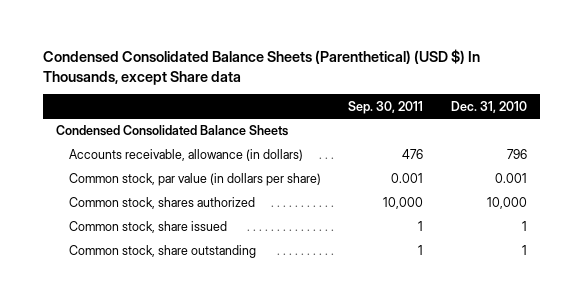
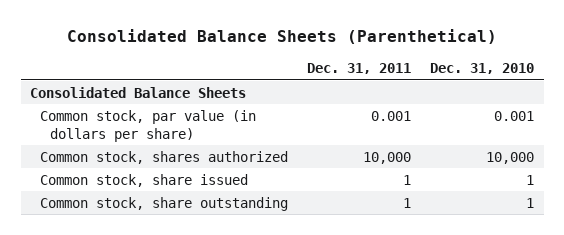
[42,49,480,85] Condensed Consolidated Balance Sheets (Parenthetical) (USD $) In Thousands, except Share data -> [67,29,498,45] Consolidated Balance Sheets (Parenthetical)
[348,100,424,114] Sep. 30, 2011 -> none
none -> [307,63,412,75] Dec. 31, 2011
[68,149,303,162] Accounts receivable, allowance (in dollars) -> none
[56,125,289,137] Condensed Consolidated Balance Sheets -> [30,86,247,98] Consolidated Balance Sheets

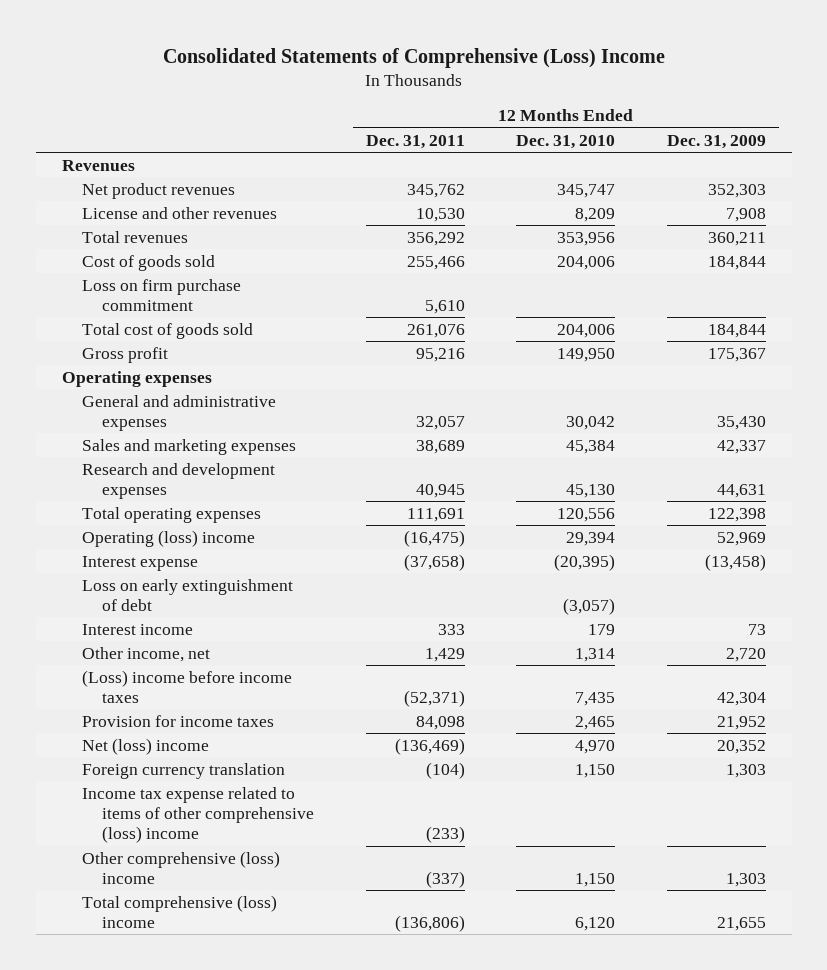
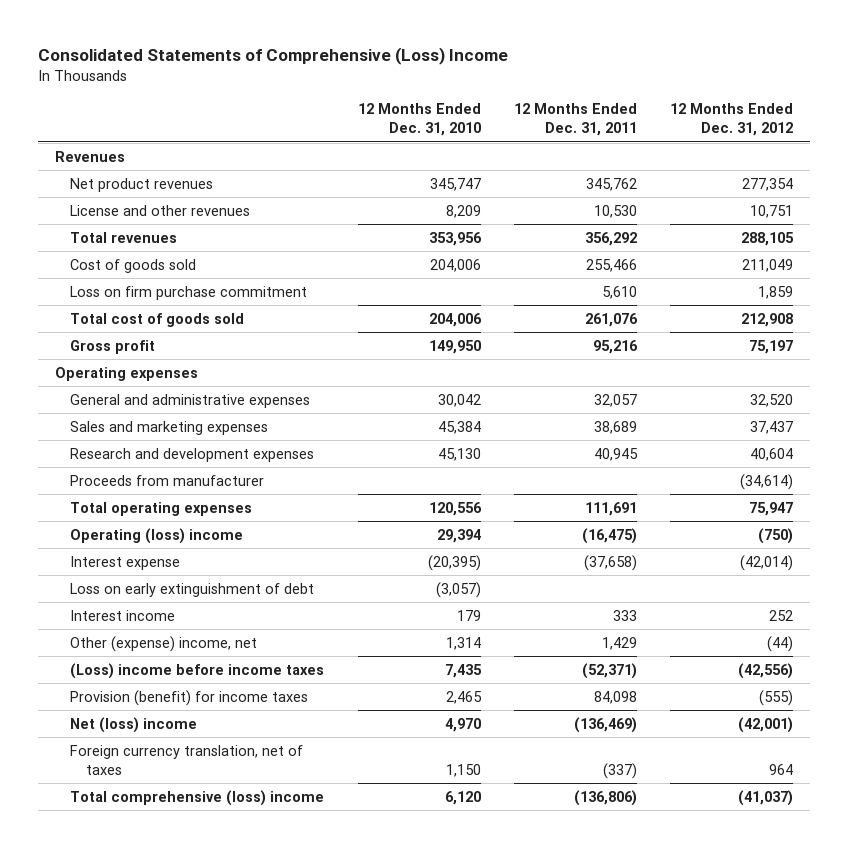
[666,134,766,149] Dec. 31, 2009 -> none
none -> [670,103,794,137] 12 Months Ended Dec. 31, 2012
none -> [70,474,265,486] Proceeds from manufacturer
[81,646,210,662] Other income, net -> [70,635,258,652] Other (expense) income, net
[81,714,274,727] Provision for income taxes -> [70,689,309,706] Provision (benefit) for income taxes
[81,762,285,779] Foreign currency translation -> none
[81,786,315,843] Income tax expense related to items of other comprehensive (loss) income -> none
[81,850,280,884] Other comprehensive (loss) income -> [70,744,304,775] Foreign currency translation, net of taxes

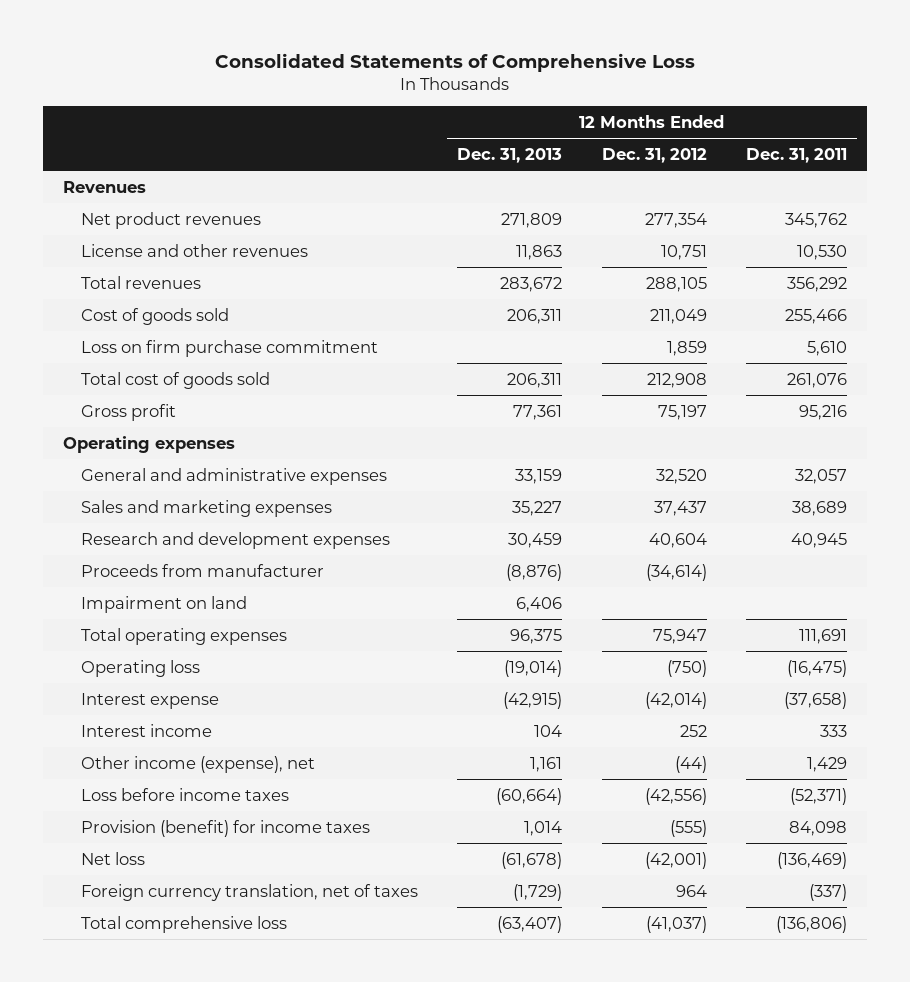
[38,46,509,65] Consolidated Statements of Comprehensive (Loss) Income -> [214,53,695,73] Consolidated Statements of Comprehensive Loss
[357,103,481,137] 12 Months Ended Dec. 31, 2010 -> none
none -> [457,147,563,163] Dec. 31, 2013
none -> [80,595,247,613] Impairment on land
[70,527,244,544] Operating (loss) income -> [80,659,200,677] Operating loss
[70,582,315,597] Loss on early extinguishment of debt -> none
[70,635,258,652] Other (expense) income, net -> [80,755,315,773] Other income (expense), net
[70,662,325,679] (Loss) income before income taxes -> [80,787,289,801] Loss before income taxes
[70,716,198,733] Net (loss) income -> [80,851,145,865] Net loss
[70,789,325,806] Total comprehensive (loss) income -> [80,915,287,933] Total comprehensive loss

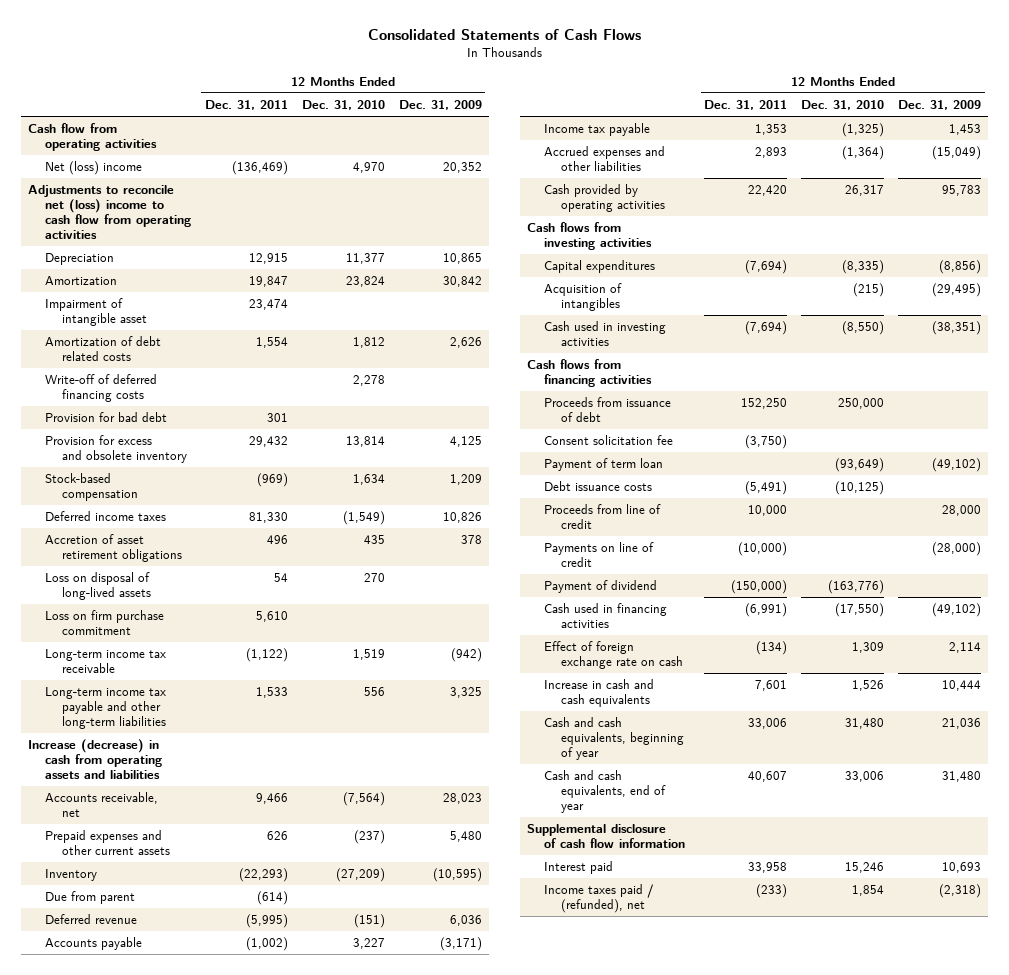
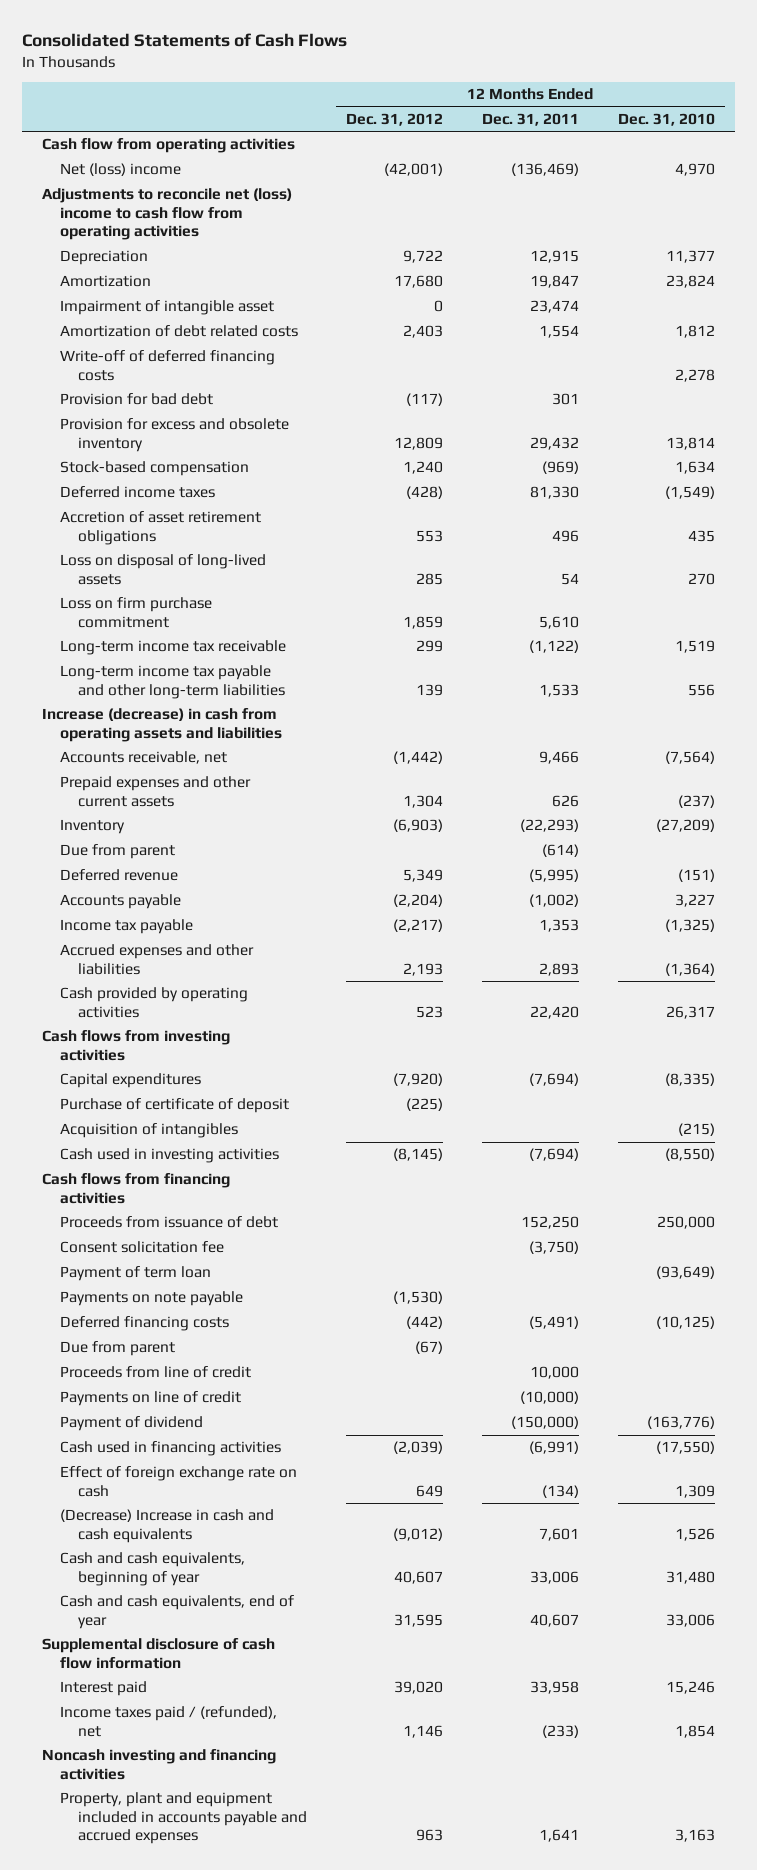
[398,100,482,111] Dec. 31, 2009 -> none
none -> [345,113,443,127] Dec. 31, 2012
none -> [59,1098,289,1114] Purchase of certificate of deposit
none -> [59,1291,243,1307] Payments on note payable
[544,481,653,492] Debt issuance costs -> [59,1316,229,1332] Deferred financing costs
none -> [59,1341,175,1357] Due from parent
[544,679,655,708] Increase in cash and cash equivalents -> [59,1509,274,1543] (Decrease) Increase in cash and cash equivalents
none -> [41,1749,276,1780] Noncash investing and financing activities
none -> [59,1792,307,1845] Property, plant and equipment included in accounts payable and accrued expenses

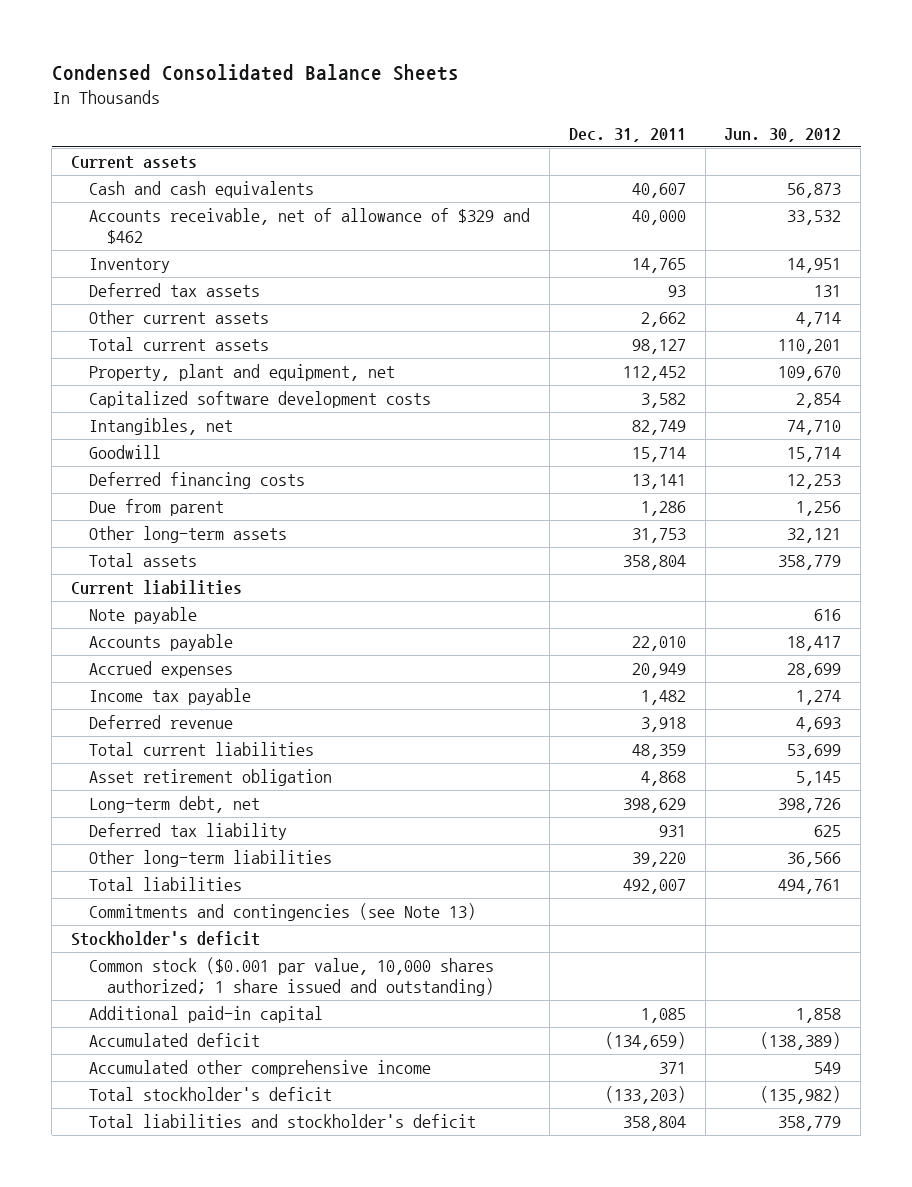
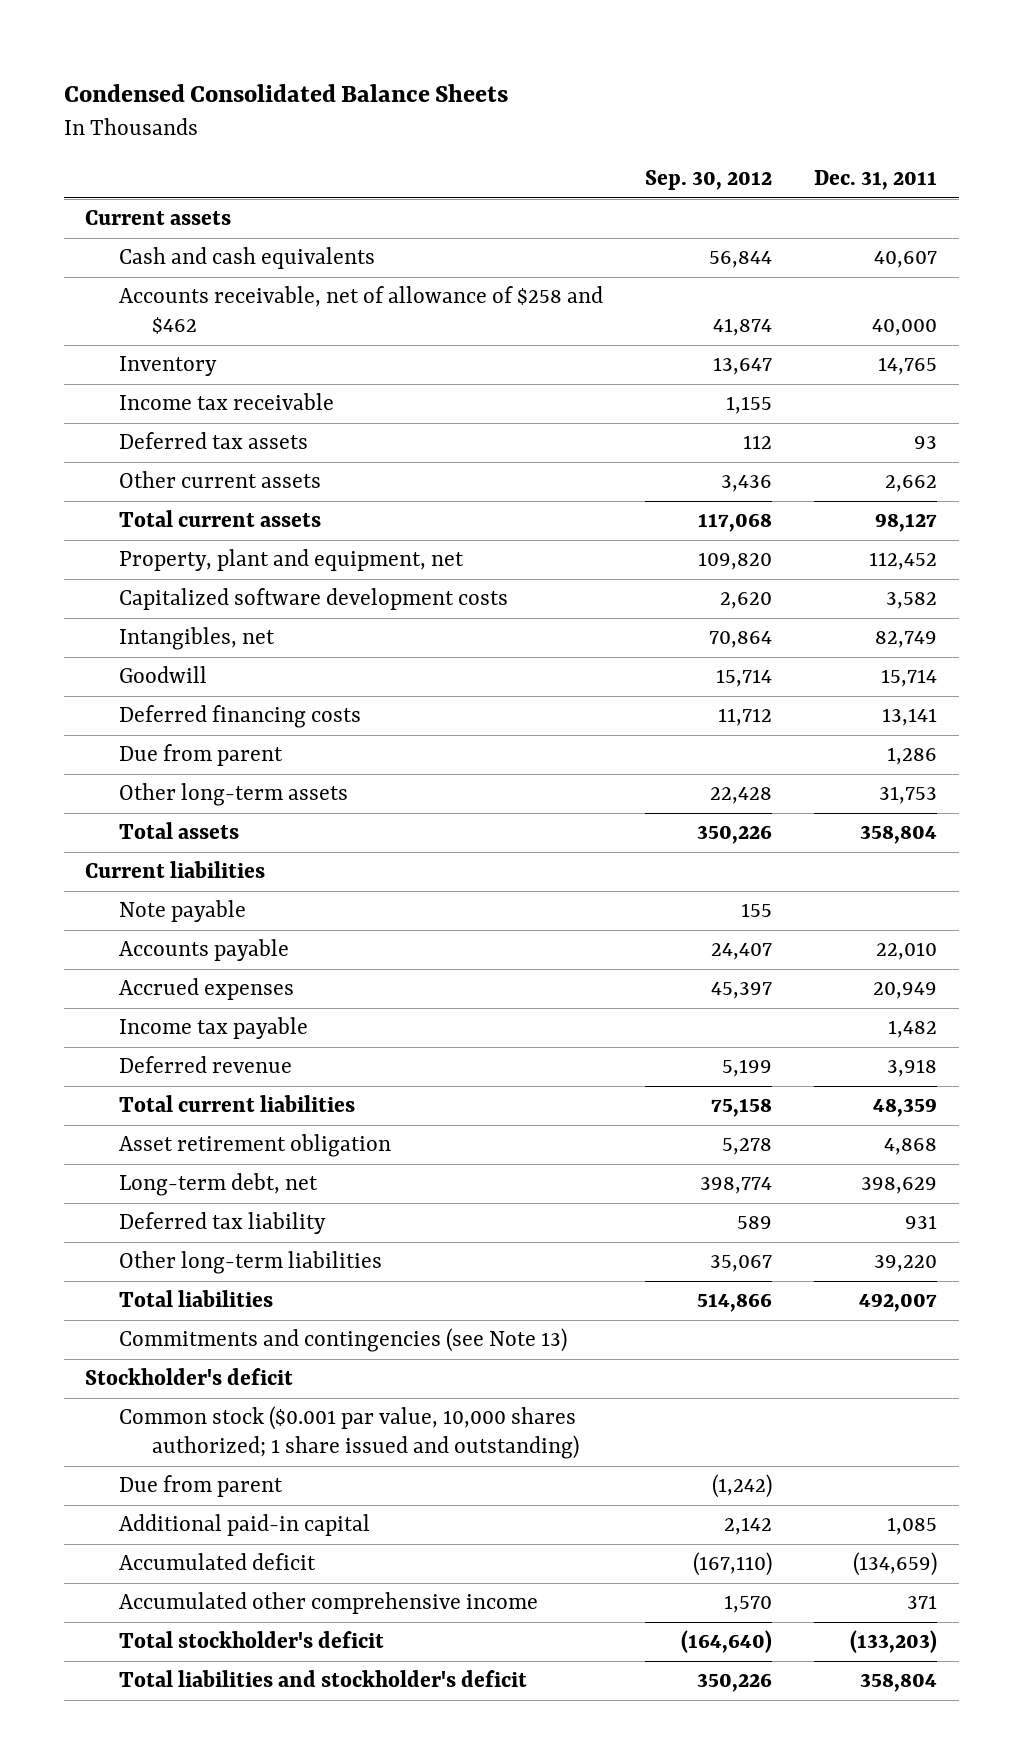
[724,128,842,143] Jun. 30, 2012 -> none
none -> [644,170,772,191] Sep. 30, 2012
[89,207,531,245] Accounts receivable, net of allowance of $329 and $462 -> [118,286,603,335] Accounts receivable, net of allowance of $258 and $462
none -> [118,393,334,411] Income tax receivable
none -> [118,1475,283,1498] Due from parent

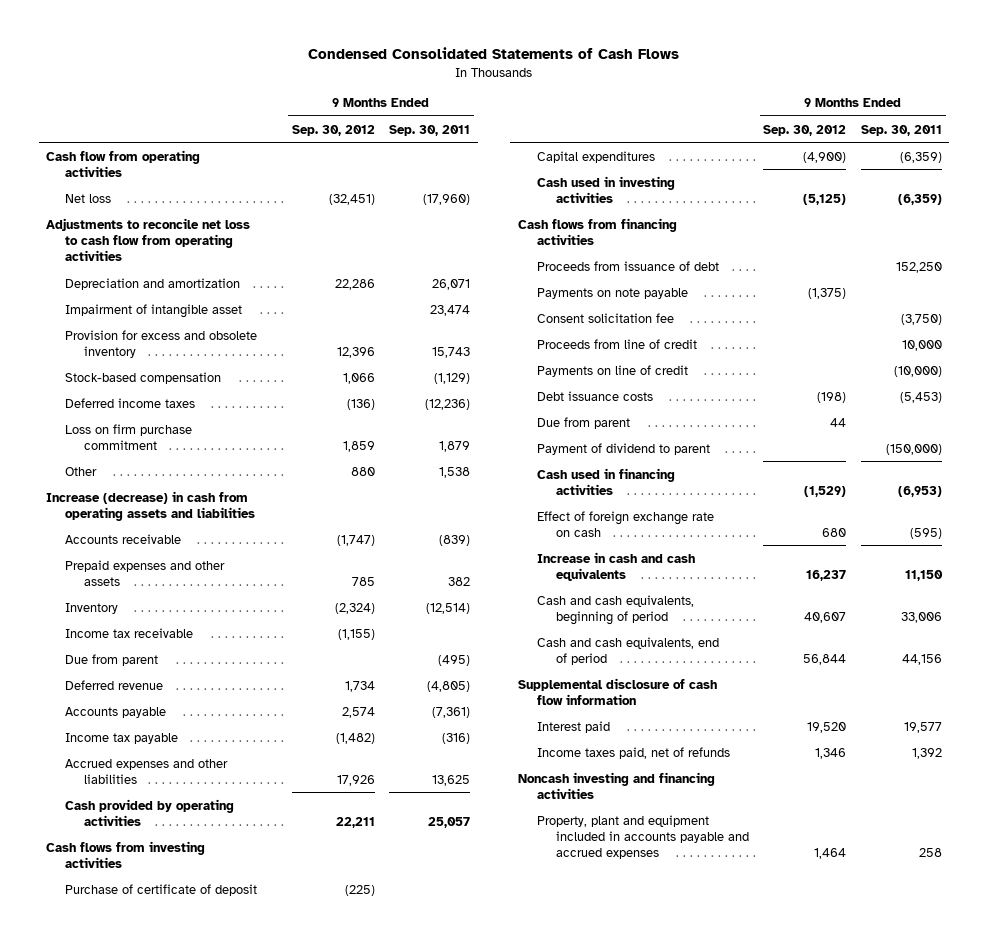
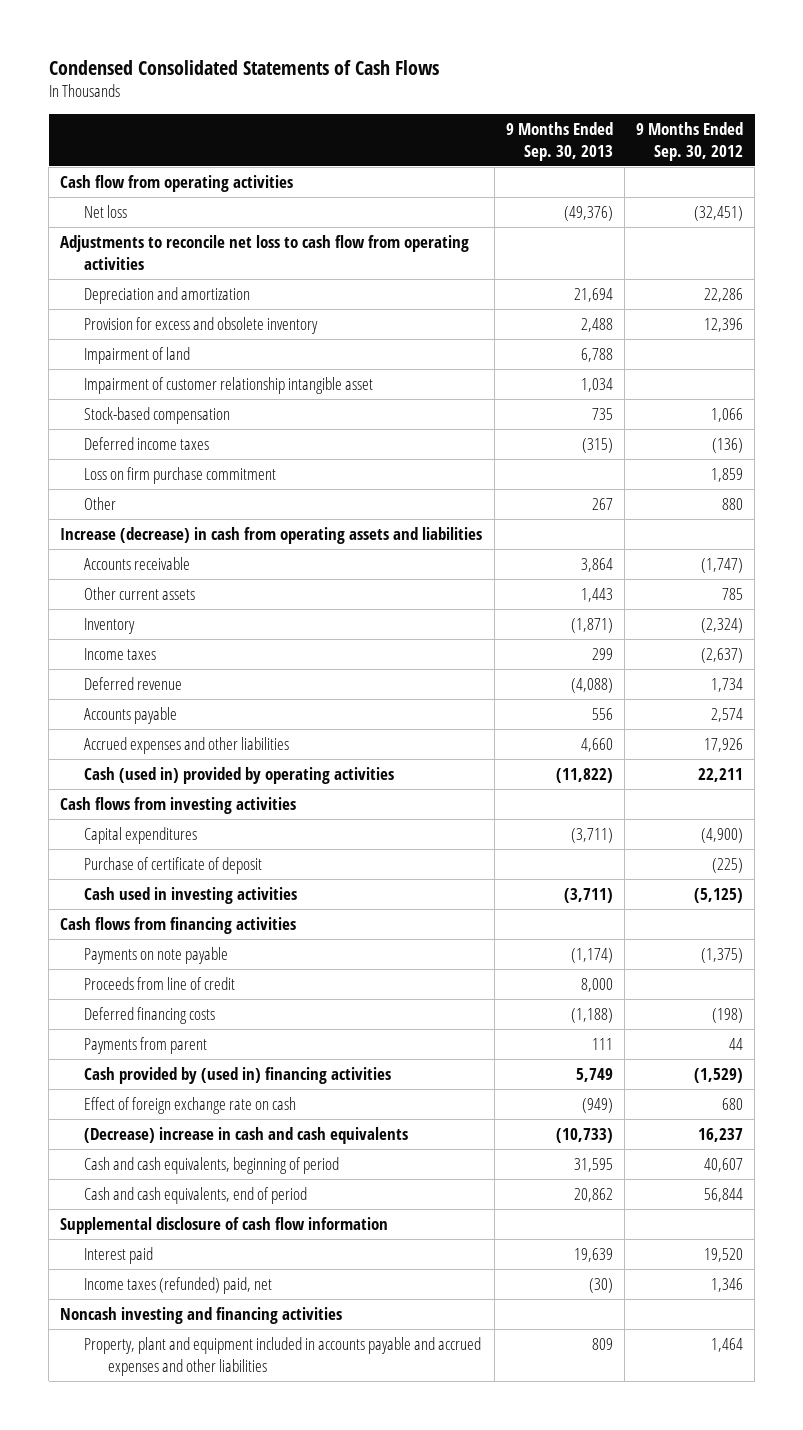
[389,124,471,136] Sep. 30, 2011 -> none
none -> [505,122,613,161] 9 Months Ended Sep. 30, 2013
[65,303,243,318] Impairment of intangible asset -> none
none -> [84,347,191,365] Impairment of land
none -> [84,377,374,395] Impairment of customer relationship intangible asset
[65,559,226,586] Prepaid expenses and other assets -> [84,587,196,601] Other current assets
[65,653,159,666] Due from parent -> none
[65,627,194,638] Income tax receivable -> [84,648,157,661] Income taxes
[337,628,375,640] (1,155) -> [701,648,744,664] (2,637)
[65,732,179,744] Income tax payable -> none
[65,798,235,826] Cash provided by operating activities -> [84,767,395,785] Cash (used in) provided by operating activities
[65,883,258,896] Purchase of certificate of deposit -> [84,857,263,875] Purchase of certificate of deposit
[536,260,719,271] Proceeds from issuance of debt -> none
[536,312,674,323] Consent solicitation fee -> none
[536,364,688,377] Payments on line of credit -> none
[536,442,710,455] Payment of dividend to parent -> none
[536,390,653,401] Debt issuance costs -> [84,1007,216,1025] Deferred financing costs
[536,416,630,429] Due from parent -> [84,1037,208,1055] Payments from parent
[536,467,675,495] Cash used in financing activities -> [84,1067,392,1085] Cash provided by (used in) financing activities
[536,551,695,581] Increase in cash and cash equivalents -> [84,1127,409,1145] (Decrease) increase in cash and cash equivalents
[536,746,730,759] Income taxes paid, net of refunds -> [84,1277,273,1295] Income taxes (refunded) paid, net
[536,814,749,860] Property, plant and equipment included in accounts payable and accrued expenses -> [84,1337,482,1376] Property, plant and equipment included in accounts payable and accrued expenses and other liabilities

